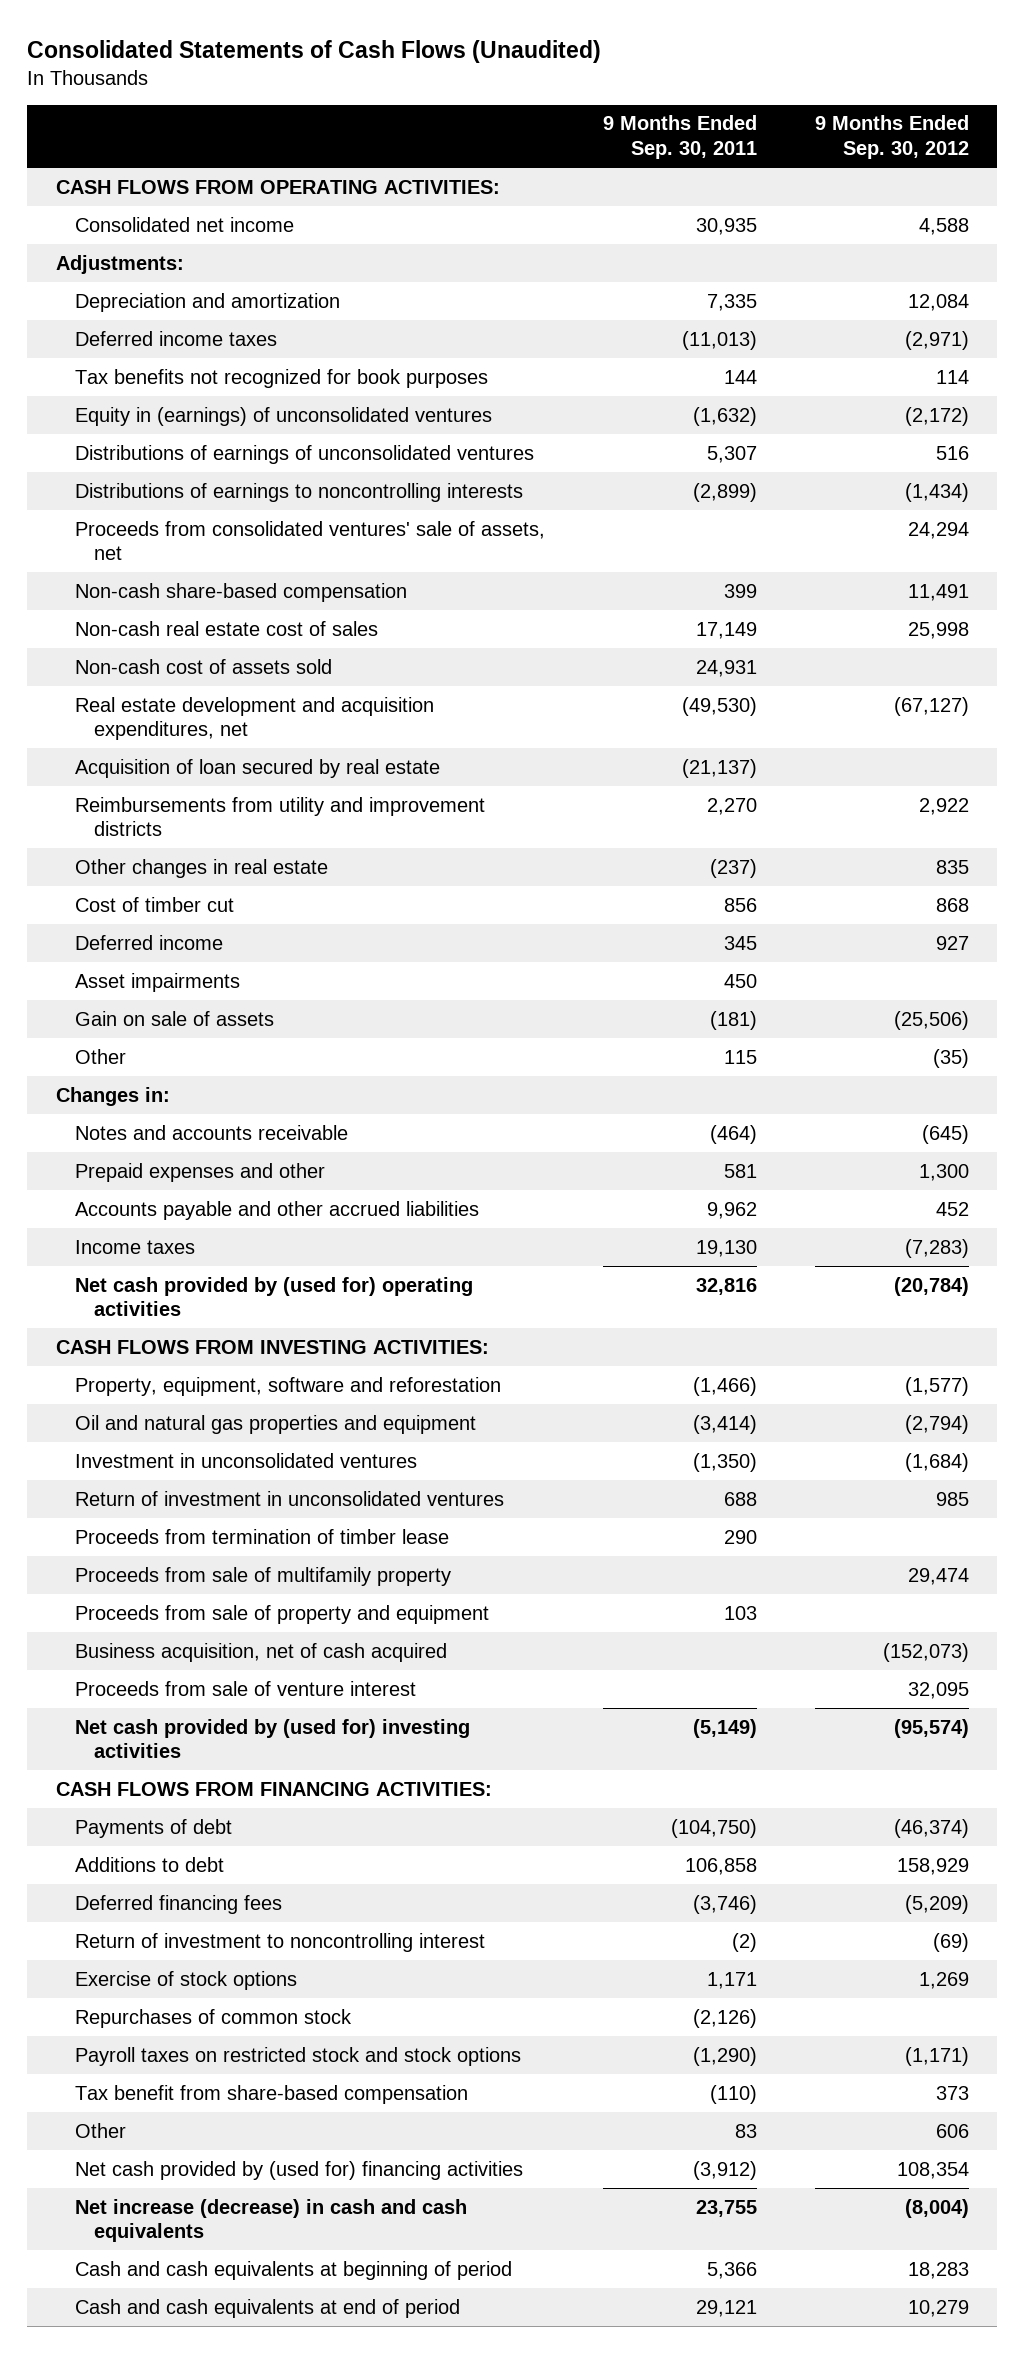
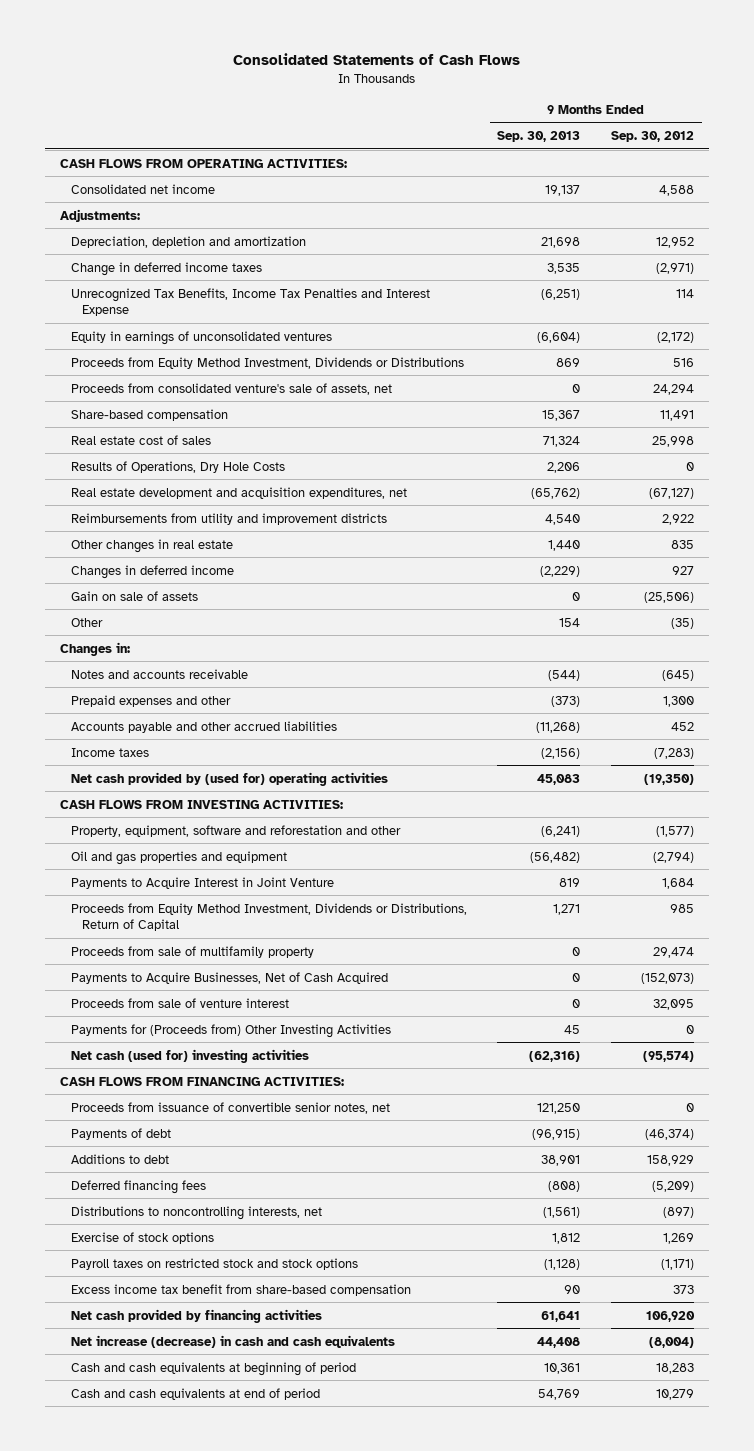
[27,40,602,64] Consolidated Statements of Cash Flows (Unaudited) -> [233,53,521,66] Consolidated Statements of Cash Flows
[602,115,757,160] 9 Months Ended Sep. 30, 2011 -> none
none -> [497,131,581,143] Sep. 30, 2013
[75,482,524,502] Distributions of earnings to noncontrolling interests -> none
[75,658,333,674] Non-cash cost of assets sold -> none
[75,292,341,312] Depreciation and amortization -> [71,235,307,248] Depreciation, depletion and amortization
[907,293,969,311] 12,084 -> [655,236,694,248] 12,952
[75,330,278,346] Deferred income taxes -> [71,261,263,276] Change in deferred income taxes
[75,368,489,388] Tax benefits not recognized for book purposes -> [71,287,431,317] Unrecognized Tax Benefits, Income Tax Penalties and Interest Expense
[75,406,493,426] Equity in (earnings) of unconsolidated ventures -> [71,330,333,345] Equity in earnings of unconsolidated ventures
[75,444,535,464] Distributions of earnings of unconsolidated ventures -> [71,356,465,369] Proceeds from Equity Method Investment, Dividends or Distributions
[75,520,546,561] Proceeds from consolidated ventures' sale of assets, net -> [71,382,393,395] Proceeds from consolidated venture's sale of assets, net
[75,582,408,602] Non-cash share-based compensation -> [71,408,229,421] Share-based compensation
[75,620,379,636] Non-cash real estate cost of sales -> [71,434,212,445] Real estate cost of sales
none -> [71,460,286,473] Results of Operations, Dry Hole Costs
[75,758,441,778] Acquisition of loan secured by real estate -> none
[75,896,235,912] Cost of timber cut -> none
[75,972,241,992] Asset impairments -> none
[75,934,224,950] Deferred income -> [71,564,235,579] Changes in deferred income
[893,1276,969,1296] (20,784) -> [643,773,694,785] (19,350)
[75,1452,418,1468] Investment in unconsolidated ventures -> none
[75,1528,450,1544] Proceeds from termination of timber lease -> none
[75,1376,502,1396] Property, equipment, software and reforestation -> [71,824,402,837] Property, equipment, software and reforestation and other
[75,1414,477,1434] Oil and natural gas properties and equipment -> [71,850,288,865] Oil and gas properties and equipment
none -> [71,876,335,889] Payments to Acquire Interest in Joint Venture
[75,1490,505,1506] Return of investment in unconsolidated ventures -> [71,902,468,932] Proceeds from Equity Method Investment, Dividends or Distributions, Return of Capital
[75,1604,490,1624] Proceeds from sale of property and equipment -> none
[75,1642,448,1662] Business acquisition, net of cash acquired -> [71,971,389,984] Payments to Acquire Businesses, Net of Cash Acquired
none -> [71,1023,392,1038] Payments for (Proceeds from) Other Investing Activities
[75,1718,471,1759] Net cash provided by (used for) investing activities -> [71,1048,310,1063] Net cash (used for) investing activities
none -> [71,1101,391,1114] Proceeds from issuance of convertible senior notes, net
[75,1932,486,1952] Return of investment to noncontrolling interest -> [71,1205,323,1220] Distributions to noncontrolling interests, net
[932,1932,969,1952] (69) -> [662,1206,694,1218] (897)
[75,2008,353,2028] Repurchases of common stock -> none
[75,2122,127,2138] Other -> none
[75,2084,469,2104] Tax benefit from share-based compensation -> [71,1283,412,1296] Excess income tax benefit from share-based compensation
[75,2160,524,2180] Net cash provided by (used for) financing activities -> [71,1308,323,1323] Net cash provided by financing activities
[896,2161,969,2179] 108,354 -> [645,1310,695,1322] 106,920

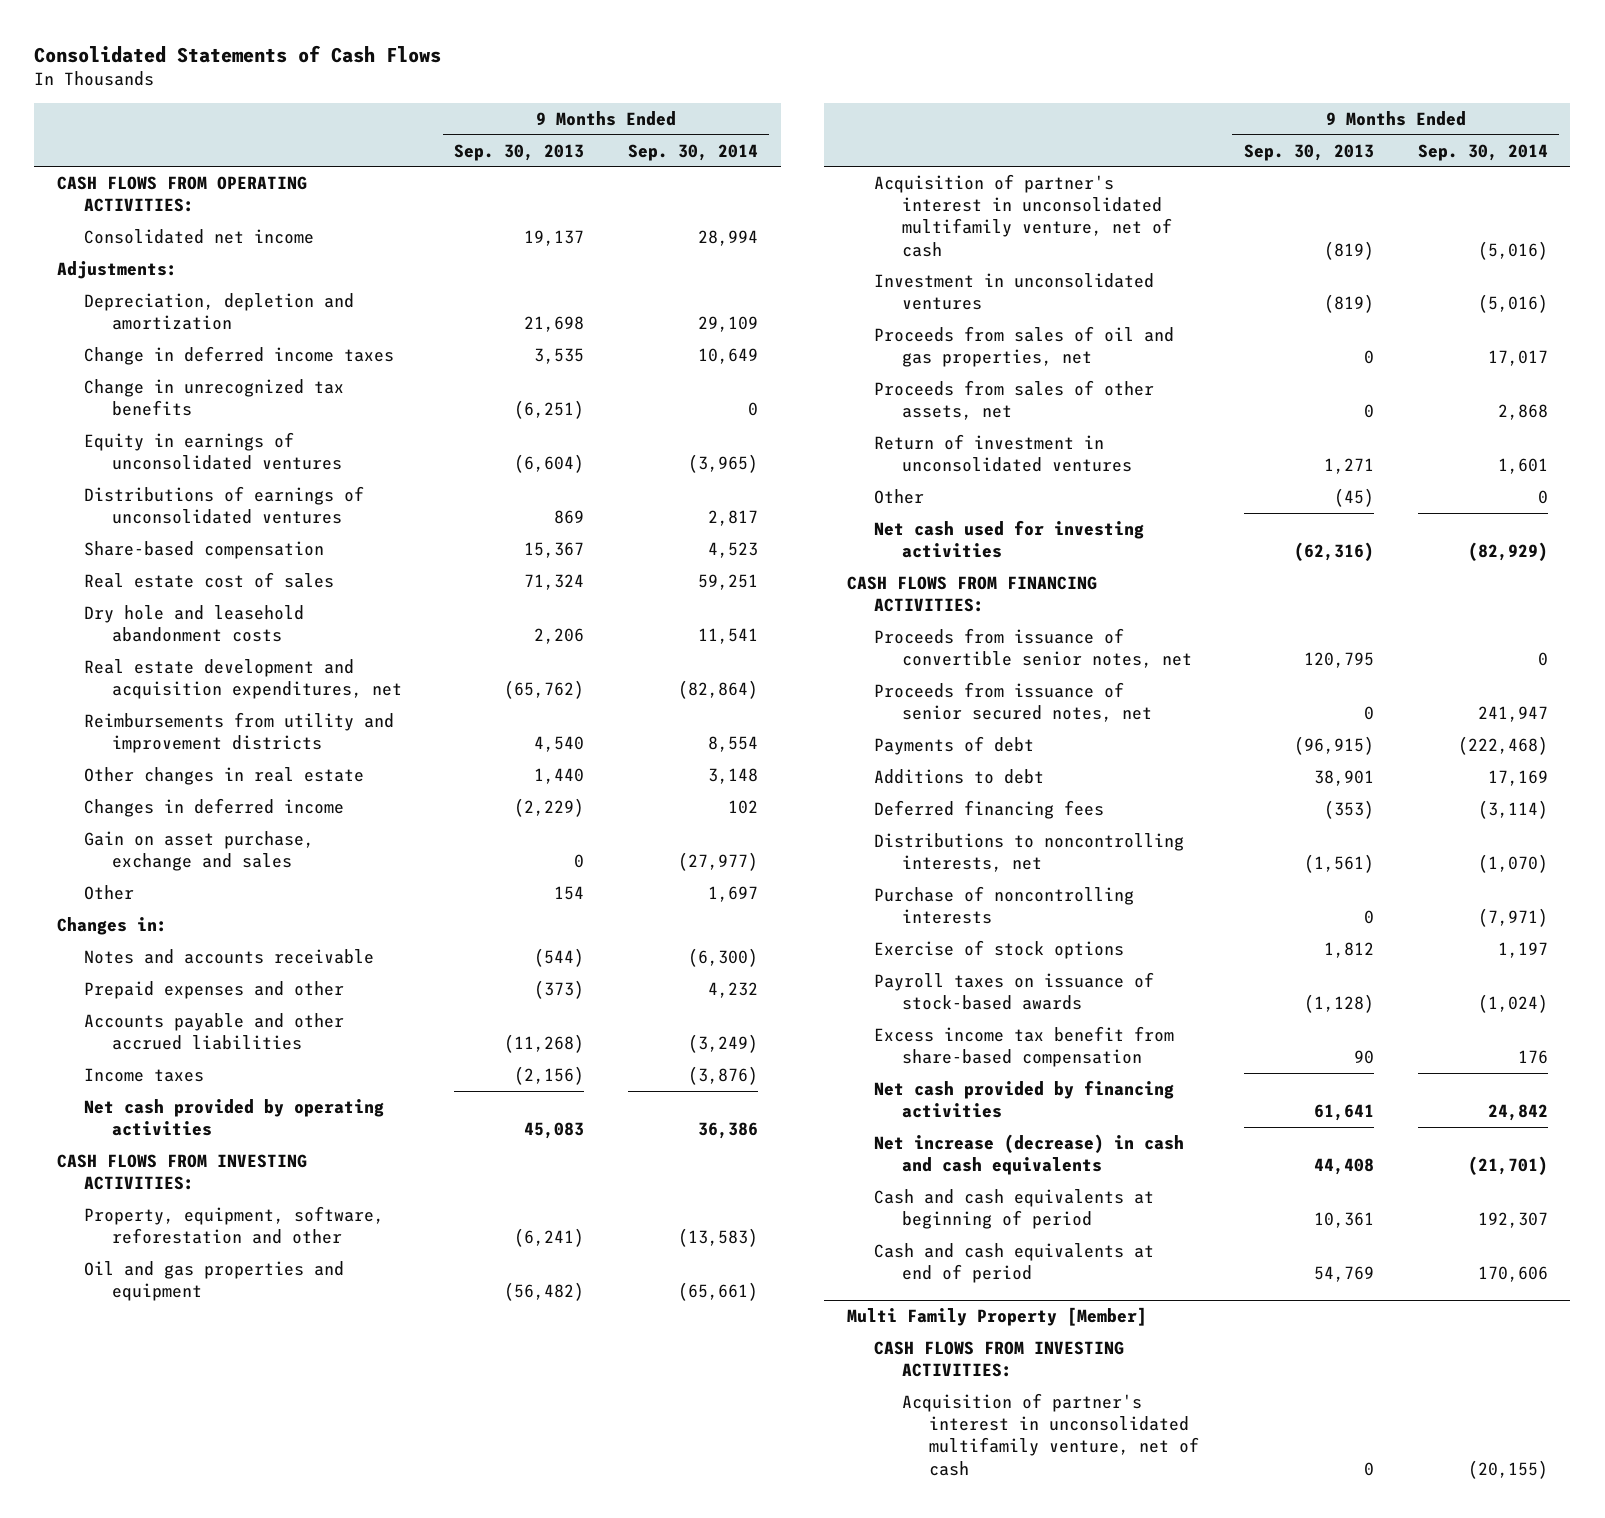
[610,131,694,143] Sep. 30, 2012 -> none
none -> [628,143,759,161] Sep. 30, 2014
[71,287,431,317] Unrecognized Tax Benefits, Income Tax Penalties and Interest Expense -> [84,379,345,417] Change in unrecognized tax benefits
[71,382,393,395] Proceeds from consolidated venture's sale of assets, net -> none
[71,356,465,369] Proceeds from Equity Method Investment, Dividends or Distributions -> [84,486,365,525] Distributions of earnings of unconsolidated ventures
[71,460,286,473] Results of Operations, Dry Hole Costs -> [84,605,305,643] Dry hole and leasehold abandonment costs
[71,590,199,601] Gain on sale of assets -> none
none -> [84,831,315,872] Gain on asset purchase, exchange and sales
[71,771,389,786] Net cash provided by (used for) operating activities -> [84,1099,385,1137] Net cash provided by operating activities
[71,824,402,837] Property, equipment, software and reforestation and other -> [84,1206,385,1245] Property, equipment, software, reforestation and other
[71,945,315,958] Proceeds from sale of multifamily property -> none
[71,971,389,984] Payments to Acquire Businesses, Net of Cash Acquired -> none
[71,997,290,1008] Proceeds from sale of venture interest -> none
[71,1023,392,1038] Payments for (Proceeds from) Other Investing Activities -> none
[71,876,335,889] Payments to Acquire Interest in Joint Venture -> [874,174,1172,257] Acquisition of partner's interest in unconsolidated multifamily venture, net of cash
[559,877,581,887] 819 -> [1323,240,1374,260] (819)
none -> [874,273,1155,311] Investment in unconsolidated ventures
none -> [874,326,1175,368] Proceeds from sales of oil and gas properties, net
none -> [874,380,1155,421] Proceeds from sales of other assets, net
[71,902,468,932] Proceeds from Equity Method Investment, Dividends or Distributions, Return of Capital -> [874,434,1132,473] Return of investment in unconsolidated ventures
none -> [874,489,925,505] Other
[71,1048,310,1063] Net cash (used for) investing activities -> [874,520,1145,559] Net cash used for investing activities
[537,1102,581,1114] 121,250 -> [1303,652,1374,669] 120,795
none -> [874,682,1152,723] Proceeds from issuance of senior secured notes, net
[548,1180,581,1192] (808) -> [1323,800,1374,820] (353)
none -> [874,886,1135,925] Purchase of noncontrolling interests
[71,1257,359,1270] Payroll taxes on restricted stock and stock options -> [874,972,1155,1011] Payroll taxes on issuance of stock-based awards
none -> [846,1307,1147,1327] Multi Family Property [Member]
none -> [874,1341,1125,1378] CASH FLOWS FROM INVESTING ACTIVITIES:
none -> [901,1393,1200,1476] Acquisition of partner's interest in unconsolidated multifamily venture, net of cash

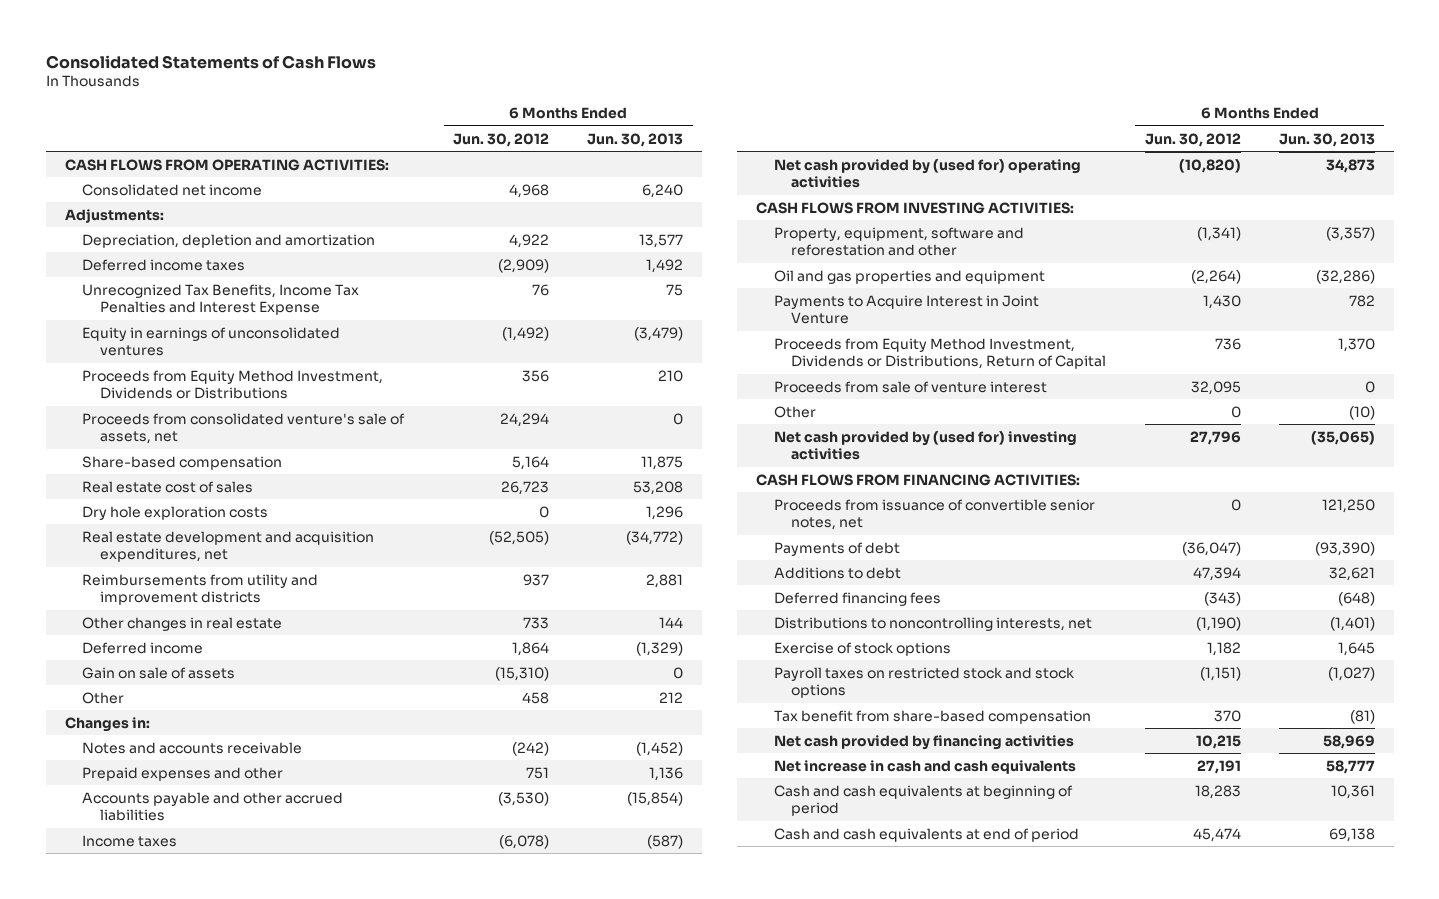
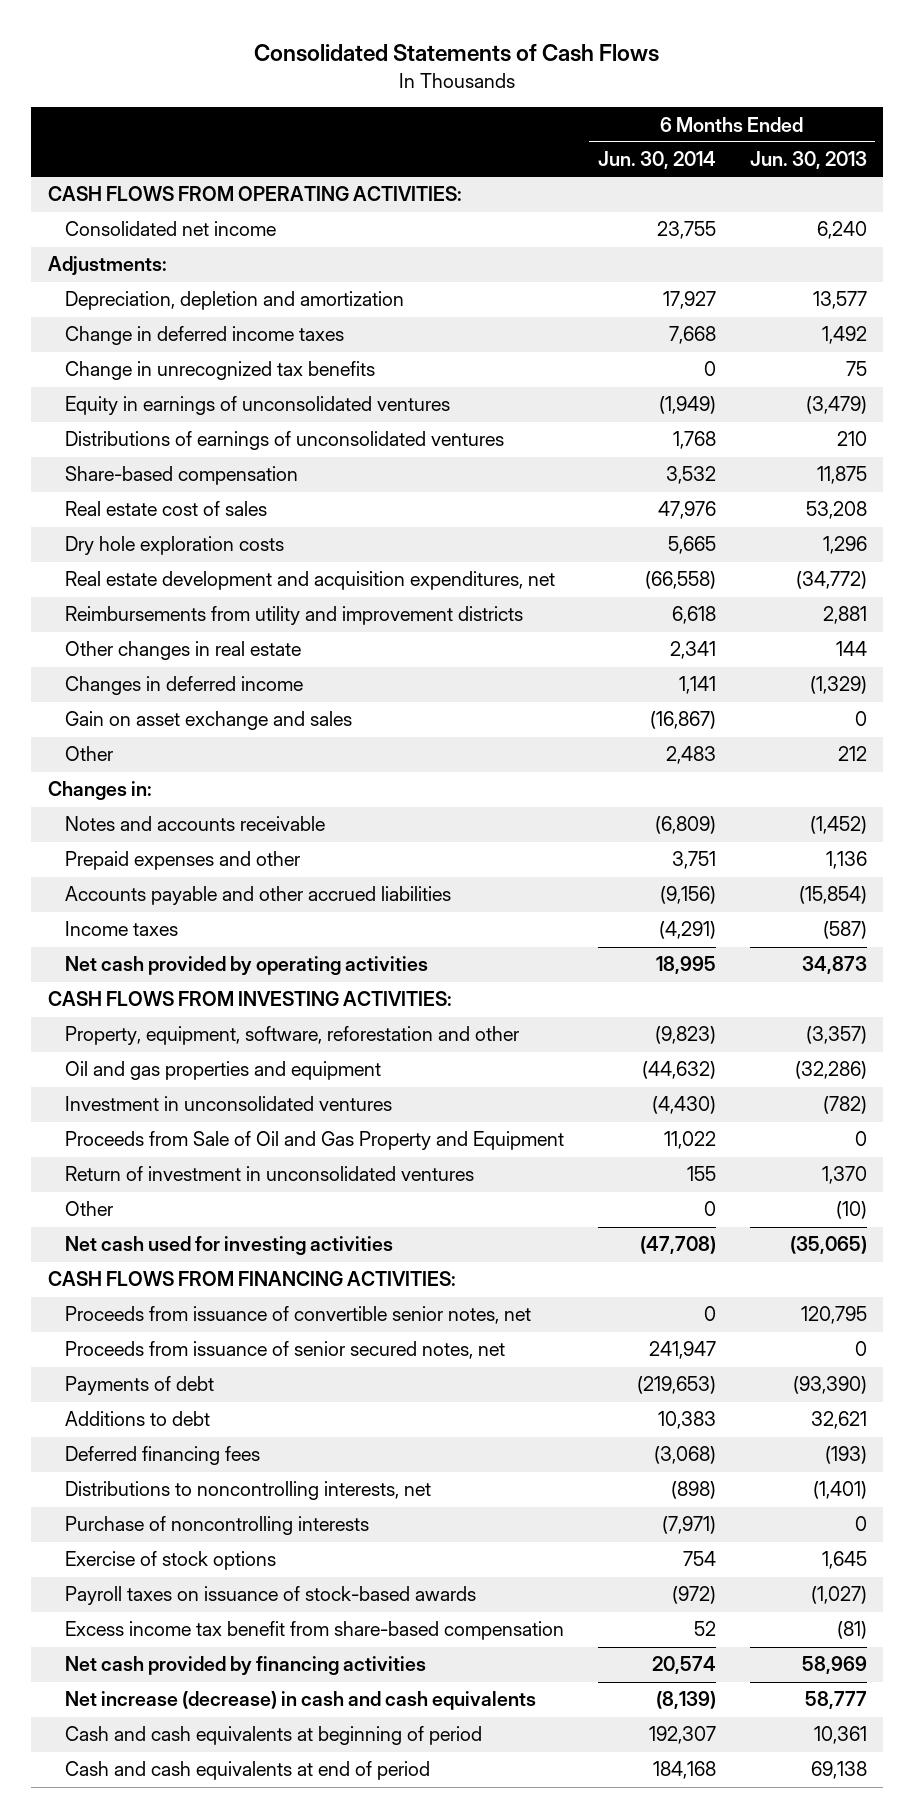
[453,132,550,147] Jun. 30, 2012 -> none
none -> [597,151,716,170] Jun. 30, 2014
[82,258,246,271] Deferred income taxes -> [65,326,345,346] Change in deferred income taxes
[82,283,360,316] Unrecognized Tax Benefits, Income Tax Penalties and Interest Expense -> [65,361,376,381] Change in unrecognized tax benefits
[82,412,406,445] Proceeds from consolidated venture's sale of assets, net -> none
[82,369,384,400] Proceeds from Equity Method Investment, Dividends or Distributions -> [65,431,505,451] Distributions of earnings of unconsolidated ventures
[82,666,236,679] Gain on sale of assets -> none
[82,641,204,654] Deferred income -> [65,676,304,696] Changes in deferred income
none -> [65,711,353,731] Gain on asset exchange and sales
[773,158,1081,189] Net cash provided by (used for) operating activities -> [65,956,429,976] Net cash provided by operating activities
[773,226,1024,257] Property, equipment, software and reforestation and other -> [65,1026,520,1046] Property, equipment, software, reforestation and other
[773,294,1039,325] Payments to Acquire Interest in Joint Venture -> none
[773,380,1047,393] Proceeds from sale of venture interest -> none
none -> [65,1096,393,1112] Investment in unconsolidated ventures
none -> [65,1131,565,1151] Proceeds from Sale of Oil and Gas Property and Equipment
[773,337,1107,370] Proceeds from Equity Method Investment, Dividends or Distributions, Return of Capital -> [65,1166,475,1182] Return of investment in unconsolidated ventures
[773,430,1077,461] Net cash provided by (used for) investing activities -> [65,1236,394,1256] Net cash used for investing activities
[1321,498,1375,513] 121,250 -> [800,1306,867,1325] 120,795
none -> [65,1341,506,1360] Proceeds from issuance of senior secured notes, net
[1337,591,1375,606] (648) -> [824,1446,867,1465] (193)
none -> [65,1516,370,1536] Purchase of noncontrolling interests
[773,666,1074,699] Payroll taxes on restricted stock and stock options -> [65,1586,477,1606] Payroll taxes on issuance of stock-based awards
[773,709,1091,724] Tax benefit from share-based compensation -> [65,1621,565,1641] Excess income tax benefit from share-based compensation
[773,759,1076,774] Net increase in cash and cash equivalents -> [65,1691,537,1711] Net increase (decrease) in cash and cash equivalents

